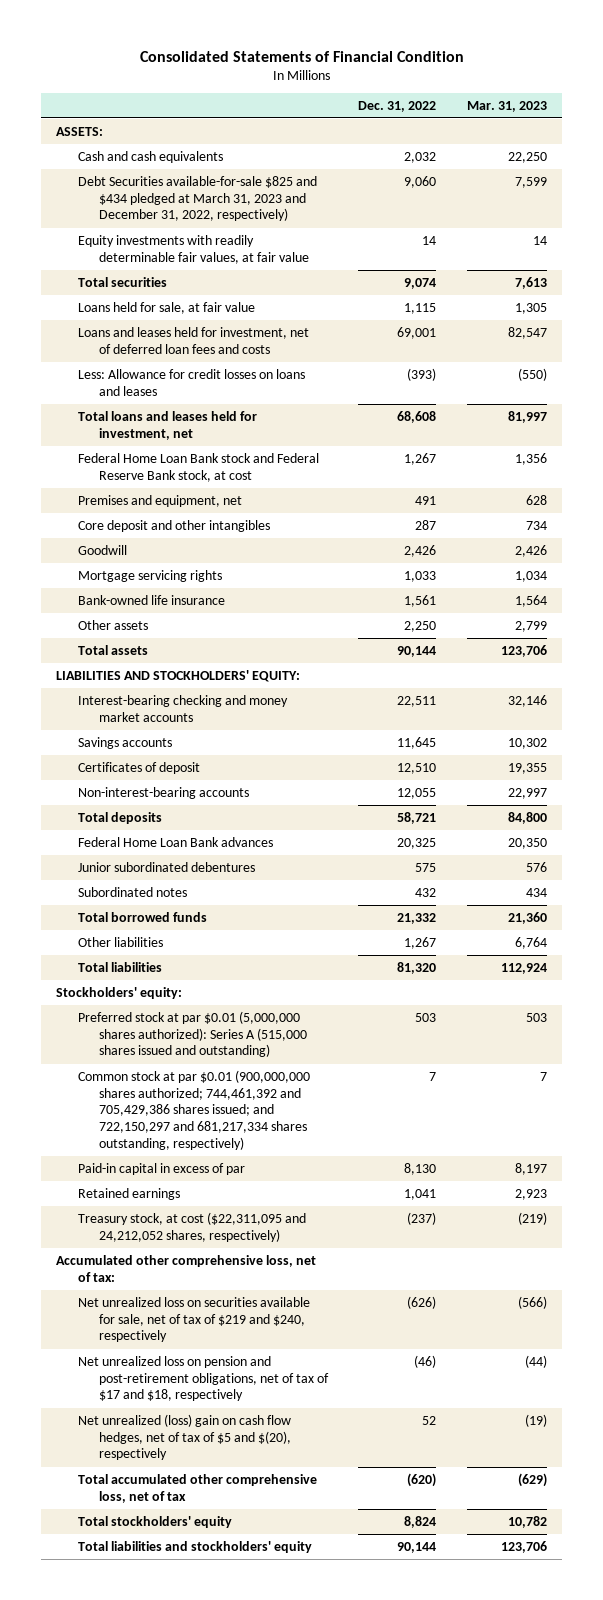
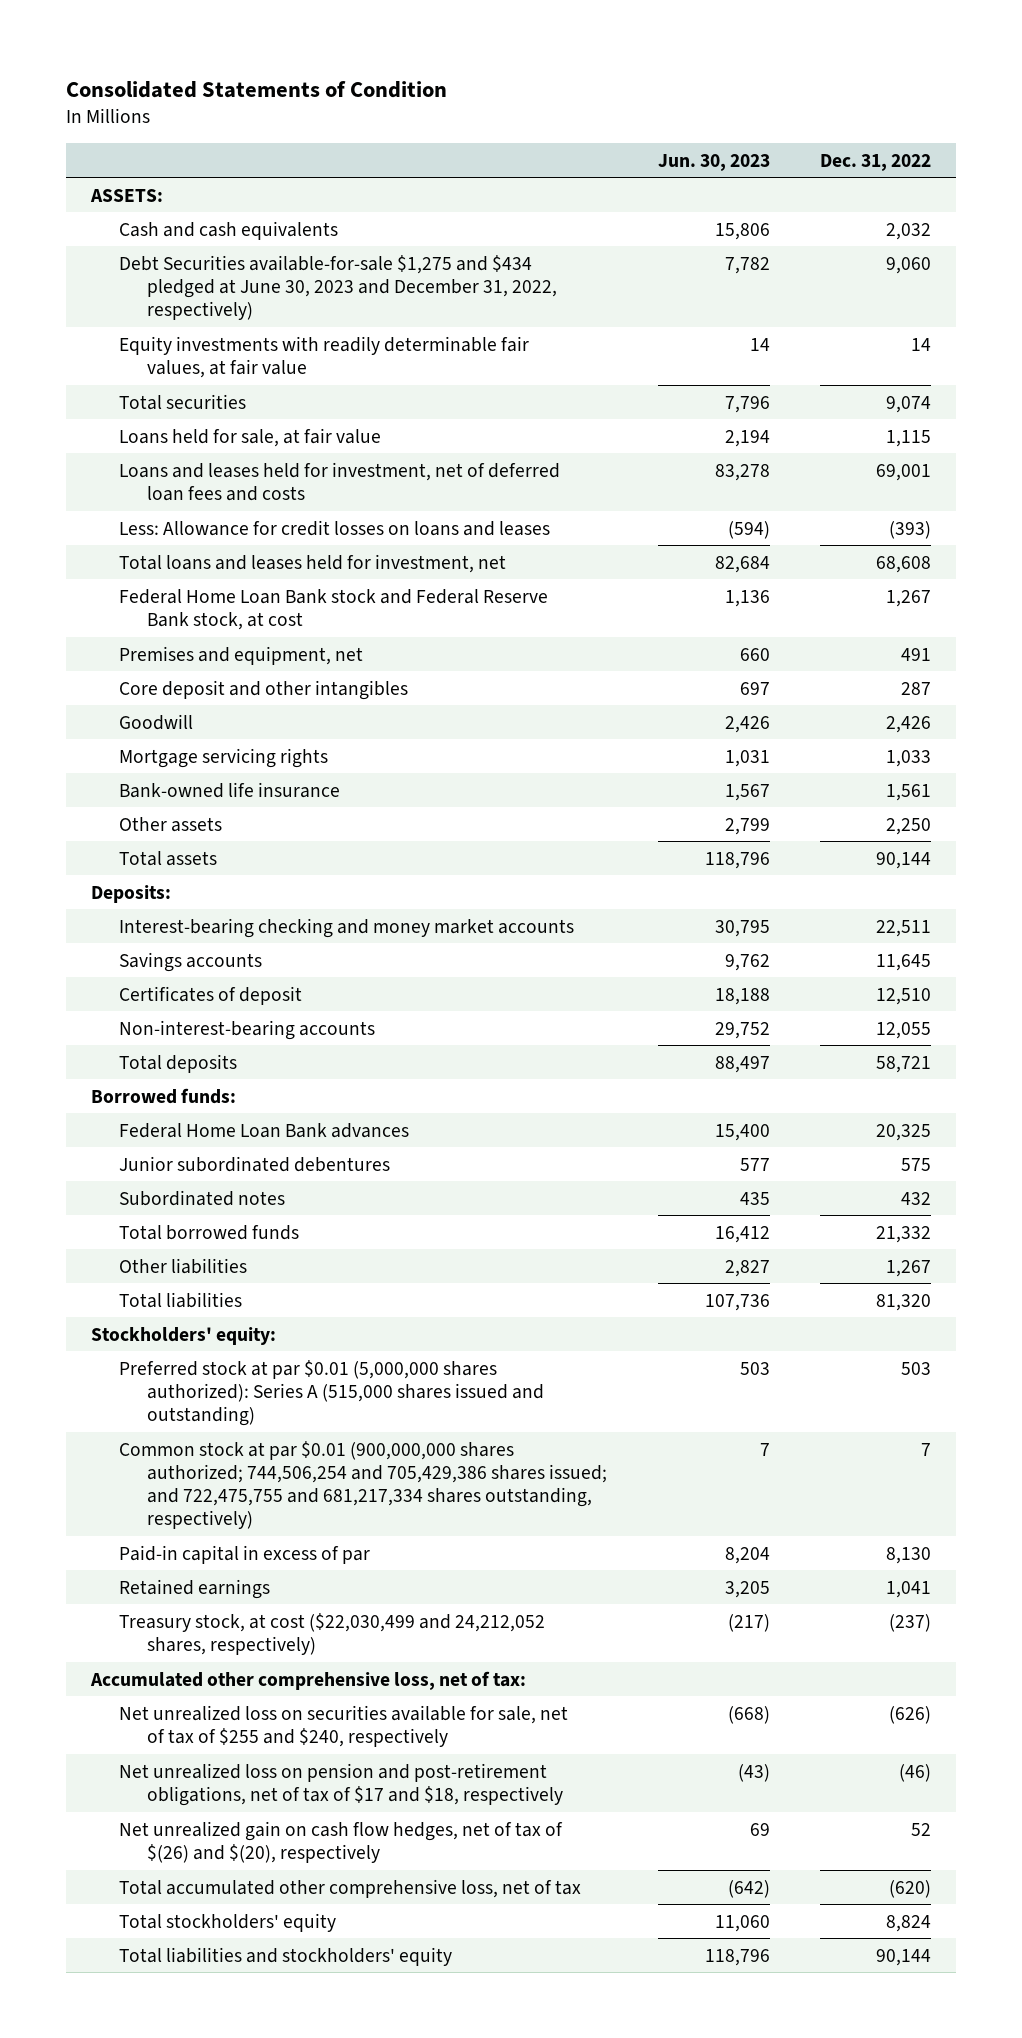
[139,50,464,62] Consolidated Statements of Financial Condition -> [66,80,448,98] Consolidated Statements of Condition
[467,100,548,112] Mar. 31, 2023 -> none
none -> [657,153,770,171] Jun. 30, 2023
[77,175,317,222] Debt Securities available-for-sale $825 and $434 pledged at March 31, 2023 and December 31, 2022, respectively) -> [119,254,558,321] Debt Securities available-for-sale $1,275 and $434 pledged at June 30, 2023 and December 31, 2022, respectively)
[56,669,301,682] LIABILITIES AND STOCKHOLDERS' EQUITY: -> none
none -> [91,884,172,903] Deposits:
none -> [91,1087,237,1104] Borrowed funds:
[77,1069,310,1151] Common stock at par $0.01 (900,000,000 shares authorized; 744,461,392 and 705,429,386 shares issued; and 722,150,297 and 681,217,334 shares outstanding, respectively) -> [119,1440,608,1530] Common stock at par $0.01 (900,000,000 shares authorized; 744,506,254 and 705,429,386 shares issued; and 722,475,755 and 681,217,334 shares outstanding, respectively)
[77,1211,306,1242] Treasury stock, at cost ($22,311,095 and 24,212,052 shares, respectively) -> [119,1612,546,1655] Treasury stock, at cost ($22,030,499 and 24,212,052 shares, respectively)
[77,1296,310,1343] Net unrealized loss on securities available for sale, net of tax of $219 and $240, respectively -> [119,1704,569,1747] Net unrealized loss on securities available for sale, net of tax of $255 and $240, respectively
[77,1413,291,1461] Net unrealized (loss) gain on cash flow hedges, net of tax of $5 and $(20), respectively -> [119,1820,564,1863] Net unrealized gain on cash flow hedges, net of tax of $(26) and $(20), respectively

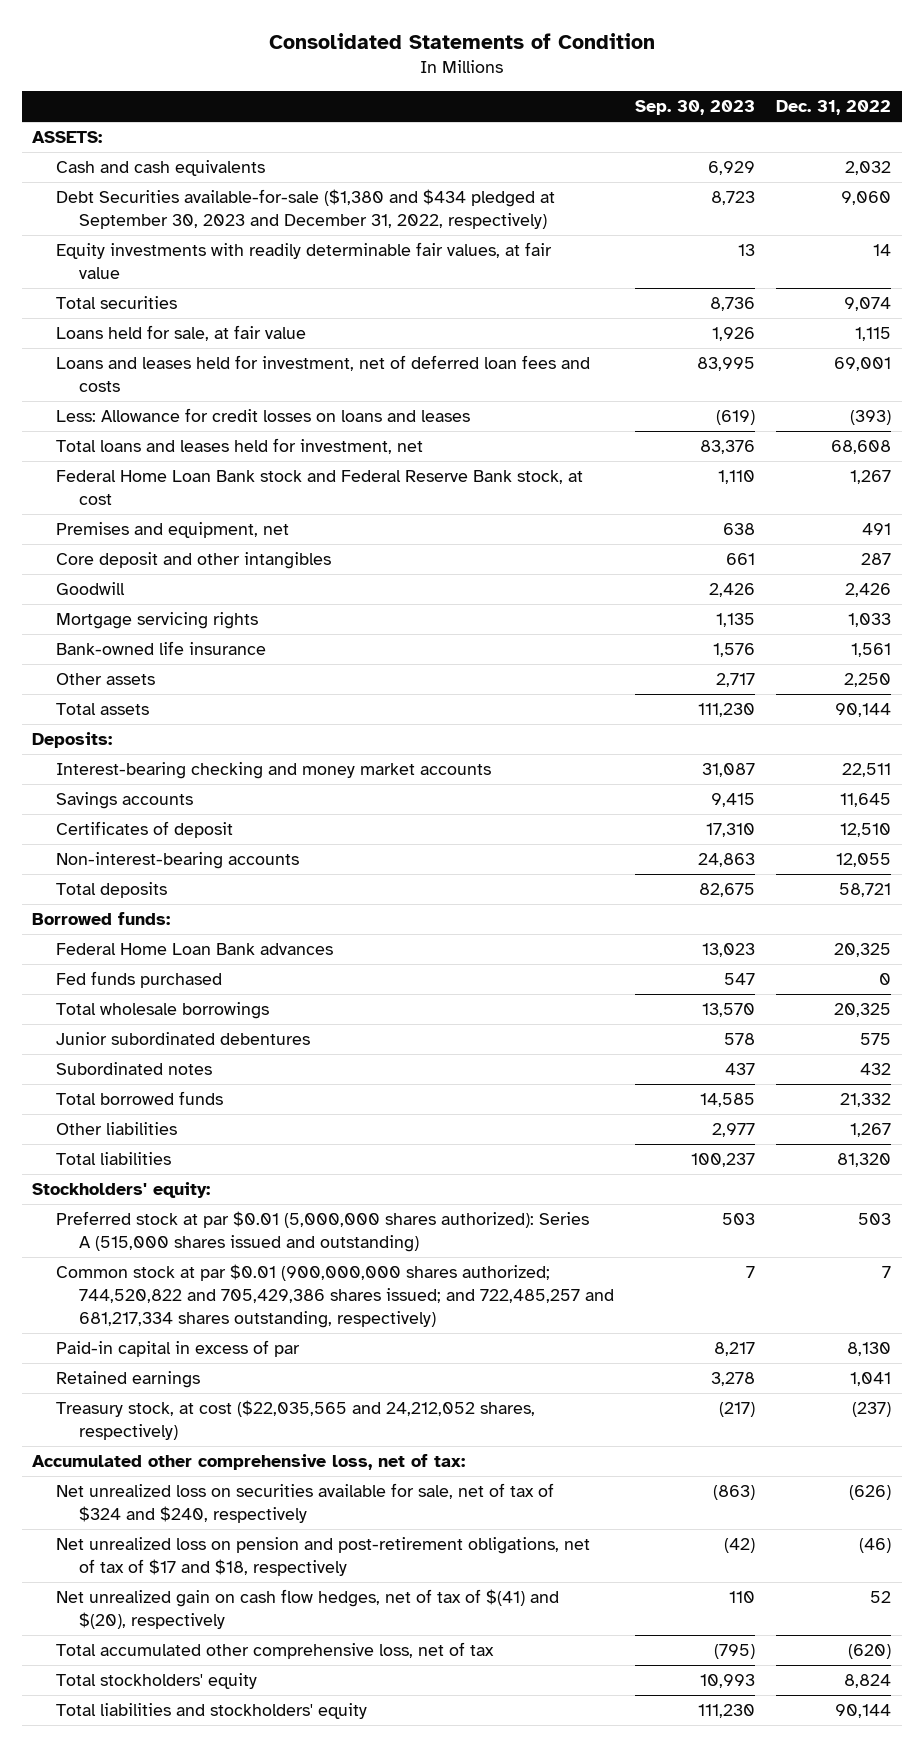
[657,153,770,171] Jun. 30, 2023 -> none
none -> [635,99,756,115] Sep. 30, 2023
[119,254,558,321] Debt Securities available-for-sale $1,275 and $434 pledged at June 30, 2023 and December 31, 2022, respectively) -> [55,189,555,229] Debt Securities available-for-sale ($1,380 and $434 pledged at September 30, 2023 and December 31, 2022, respectively)
none -> [55,971,222,989] Fed funds purchased
none -> [55,1002,269,1020] Total wholesale borrowings
[119,1440,608,1530] Common stock at par $0.01 (900,000,000 shares authorized; 744,506,254 and 705,429,386 shares issued; and 722,475,755 and 681,217,334 shares outstanding, respectively) -> [55,1264,615,1328] Common stock at par $0.01 (900,000,000 shares authorized; 744,520,822 and 705,429,386 shares issued; and 722,485,257 and 681,217,334 shares outstanding, respectively)
[119,1612,546,1655] Treasury stock, at cost ($22,030,499 and 24,212,052 shares, respectively) -> [55,1400,535,1440] Treasury stock, at cost ($22,035,565 and 24,212,052 shares, respectively)
[119,1704,569,1747] Net unrealized loss on securities available for sale, net of tax of $255 and $240, respectively -> [55,1483,554,1523] Net unrealized loss on securities available for sale, net of tax of $324 and $240, respectively
[119,1820,564,1863] Net unrealized gain on cash flow hedges, net of tax of $(26) and $(20), respectively -> [55,1589,559,1629] Net unrealized gain on cash flow hedges, net of tax of $(41) and $(20), respectively

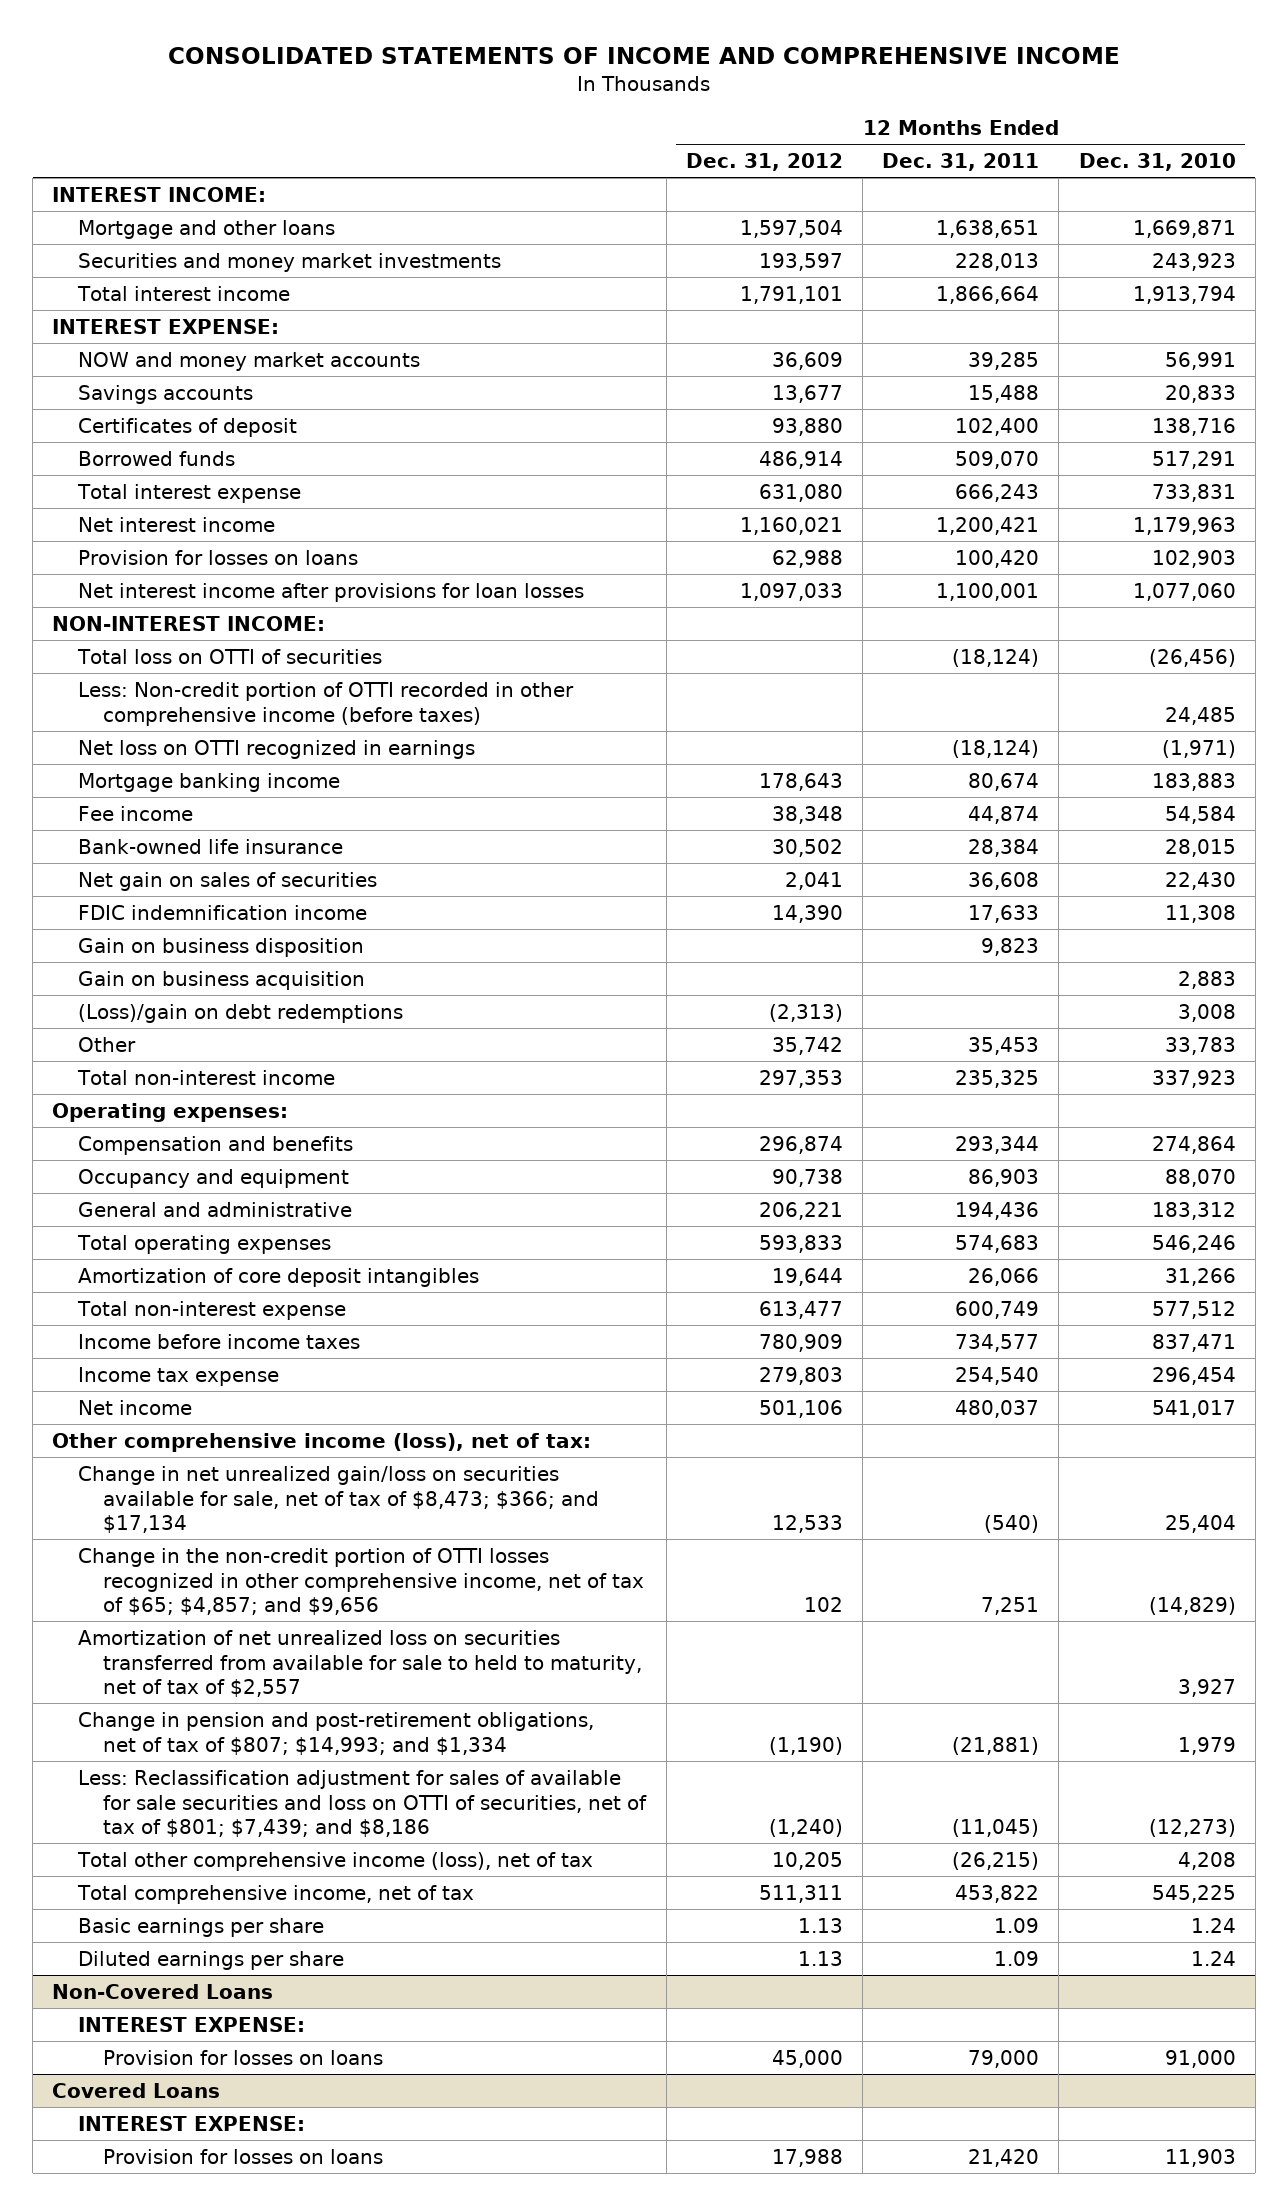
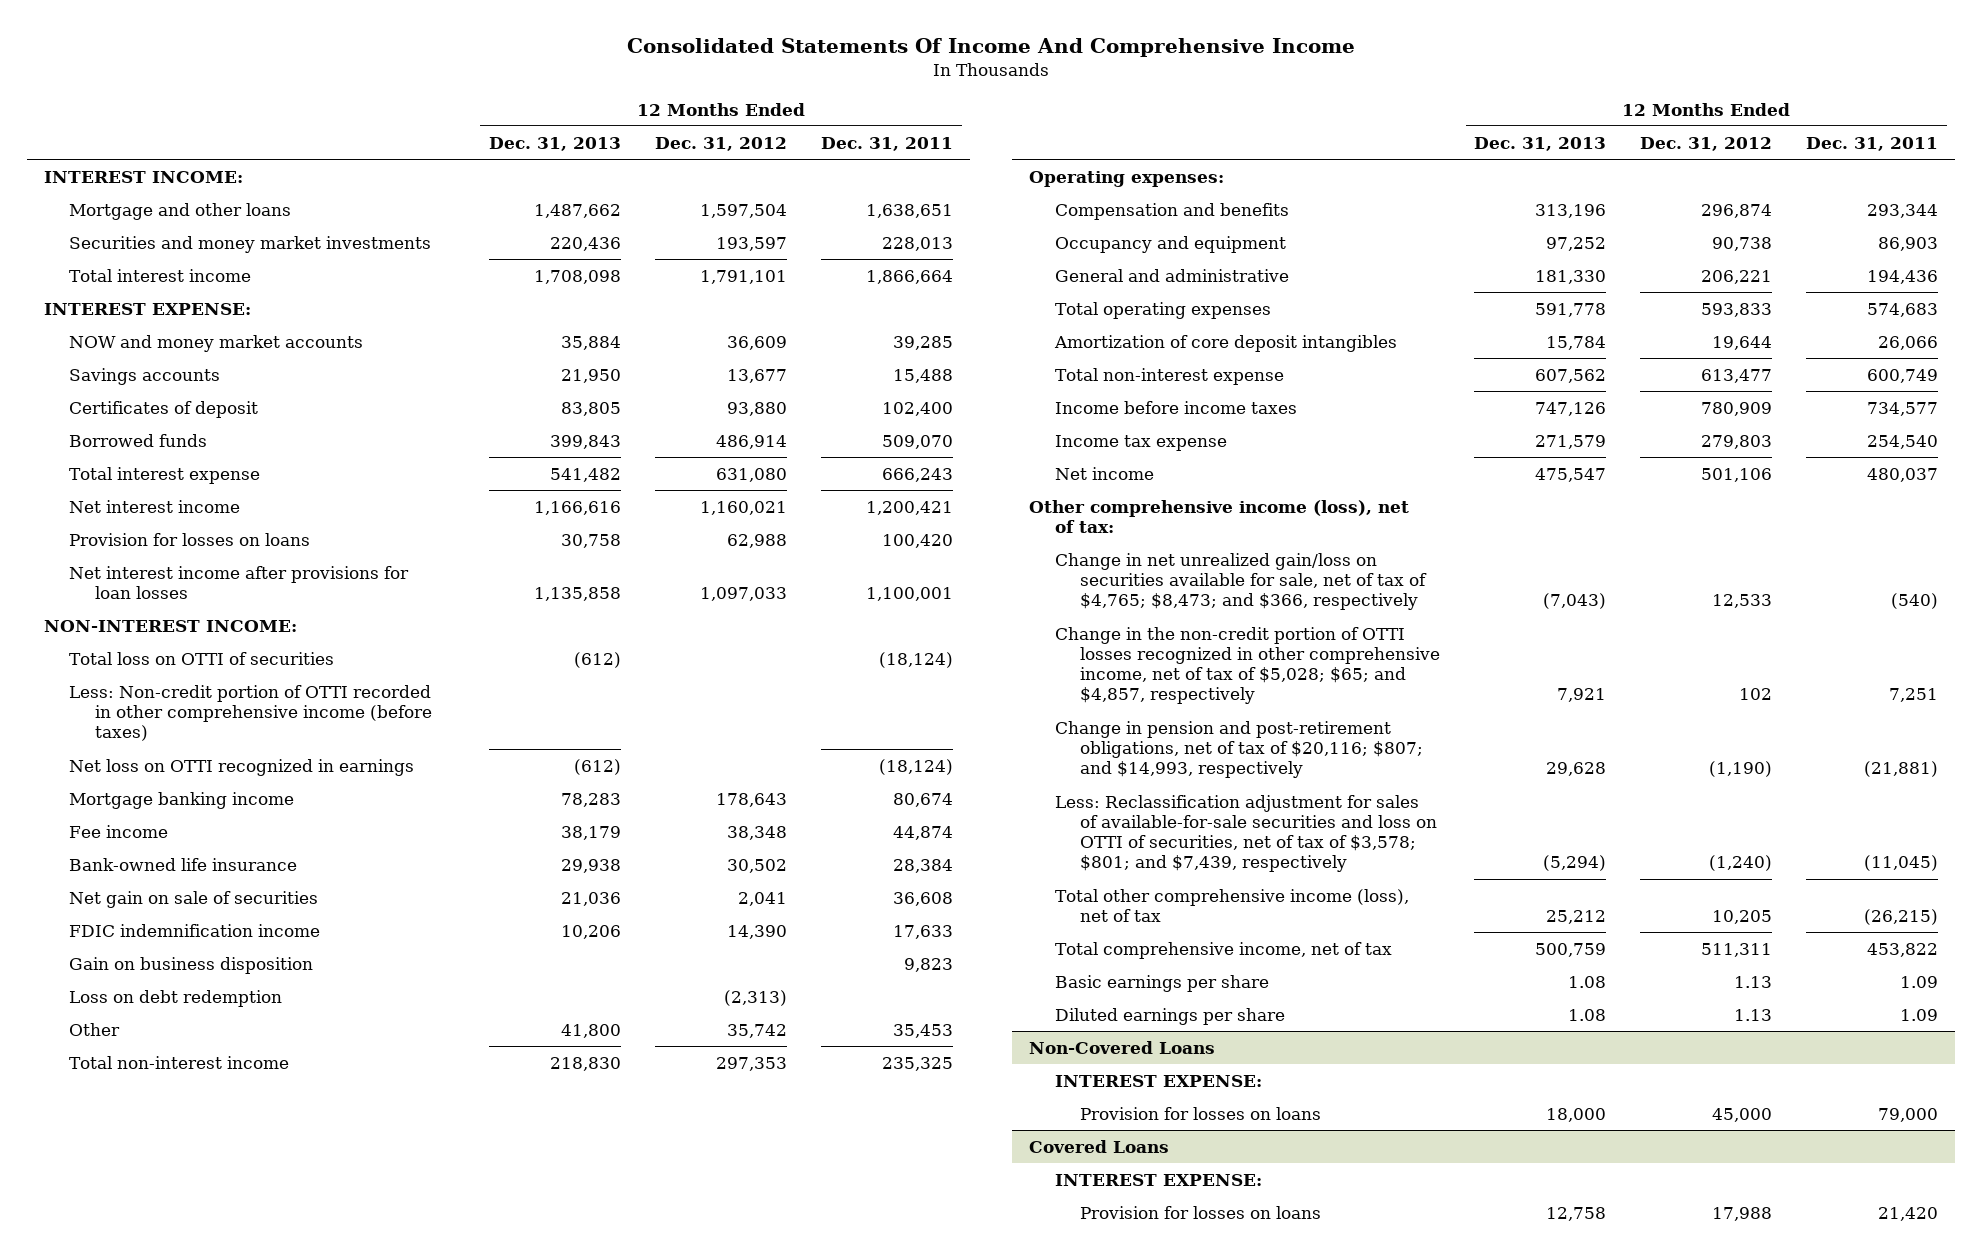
[168,47,1121,65] CONSOLIDATED STATEMENTS OF INCOME AND COMPREHENSIVE INCOME -> [627,38,1356,58] Consolidated Statements Of Income And Comprehensive Income
[1078,153,1236,172] Dec. 31, 2010 -> none
none -> [488,136,621,151] Dec. 31, 2013
[77,871,377,891] Net gain on sales of securities -> [69,890,319,908] Net gain on sale of securities
[77,970,365,990] Gain on business acquisition -> none
[77,1003,403,1023] (Loss)/gain on debt redemptions -> [69,989,283,1007] Loss on debt redemption
[77,1629,643,1698] Amortization of net unrealized loss on securities transferred from available for sale to held to maturity, net of tax of $2,557 -> none
[77,1465,600,1534] Change in net unrealized gain/loss on securities available for sale, net of tax of $8,473; $366; and $17,134 -> [1054,552,1428,611] Change in net unrealized gain/loss on securities available for sale, net of tax of $4,765; $8,473; and $366, respectively
[77,1547,645,1616] Change in the non-credit portion of OTTI losses recognized in other comprehensive income, net of tax of $65; $4,857; and $9,656 -> [1054,626,1441,705] Change in the non-credit portion of OTTI losses recognized in other comprehensive income, net of tax of $5,028; $65; and $4,857, respectively
[77,1711,594,1755] Change in pension and post-retirement obligations, net of tax of $807; $14,993; and $1,334 -> [1054,720,1424,779] Change in pension and post-retirement obligations, net of tax of $20,116; $807; and $14,993, respectively
[77,1769,648,1838] Less: Reclassification adjustment for sales of available for sale securities and loss on OTTI of securities, net of tax of $801; $7,439; and $8,186 -> [1054,794,1438,873] Less: Reclassification adjustment for sales of available-for-sale securities and loss on OTTI of securities, net of tax of $3,578; $801; and $7,439, respectively

